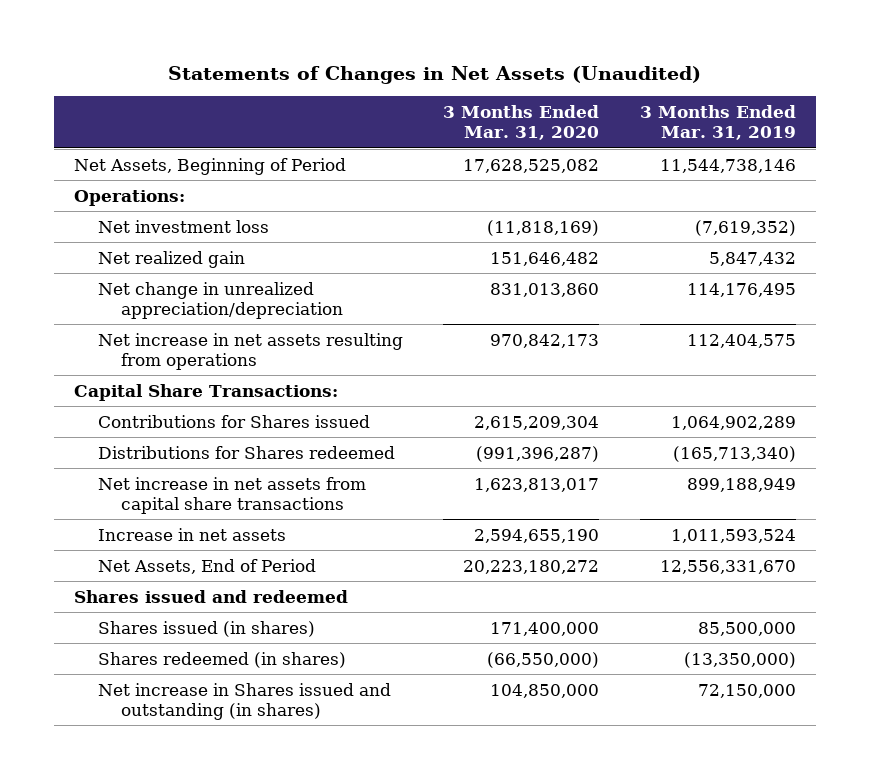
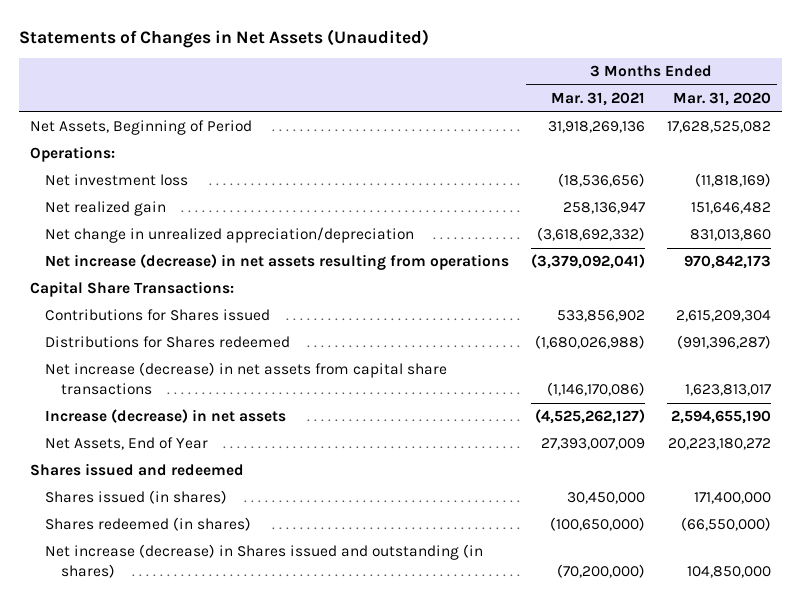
[639,105,796,141] 3 Months Ended Mar. 31, 2019 -> none
none -> [551,92,646,107] Mar. 31, 2021
[97,332,403,370] Net increase in net assets resulting from operations -> [45,254,510,271] Net increase (decrease) in net assets resulting from operations
[97,476,366,514] Net increase in net assets from capital share transactions -> [45,362,448,395] Net increase (decrease) in net assets from capital share transactions
[97,527,286,541] Increase in net assets -> [45,409,287,424] Increase (decrease) in net assets
[97,558,316,574] Net Assets, End of Period -> [45,437,209,451] Net Assets, End of Year
[97,682,391,720] Net increase in Shares issued and outstanding (in shares) -> [45,544,484,578] Net increase (decrease) in Shares issued and outstanding (in shares)

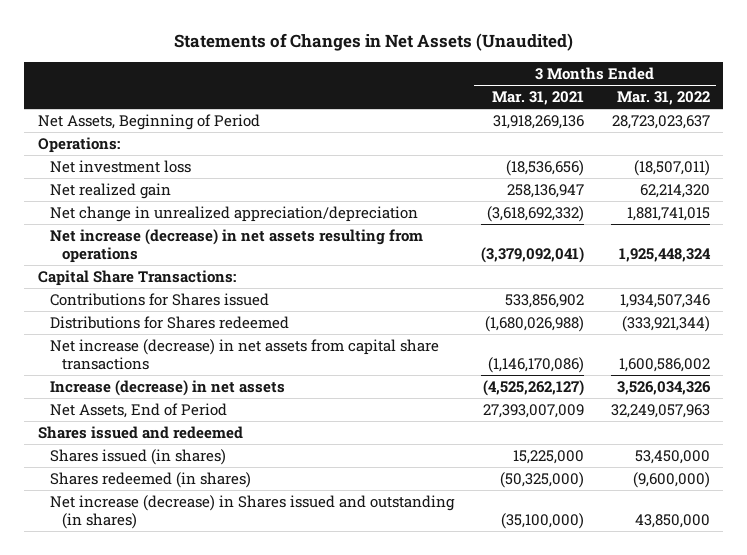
[673,92,772,107] Mar. 31, 2020 -> none
none -> [616,91,710,106] Mar. 31, 2022
[45,437,209,451] Net Assets, End of Year -> [49,402,227,418] Net Assets, End of Period
[567,492,646,505] 30,450,000 -> [512,449,584,464] 15,225,000
[550,517,646,532] (100,650,000) -> [499,471,584,488] (50,325,000)
[557,563,646,578] (70,200,000) -> [500,513,584,530] (35,100,000)

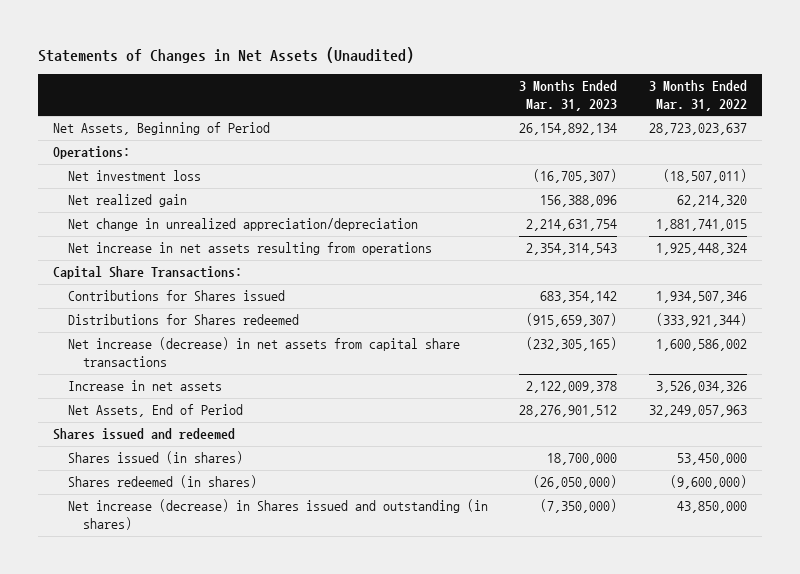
[491,91,584,106] Mar. 31, 2021 -> none
none -> [519,79,618,111] 3 Months Ended Mar. 31, 2023
[49,228,423,264] Net increase (decrease) in net assets resulting from operations -> [68,242,433,256] Net increase in net assets resulting from operations
[49,379,285,396] Increase (decrease) in net assets -> [68,380,223,392] Increase in net assets

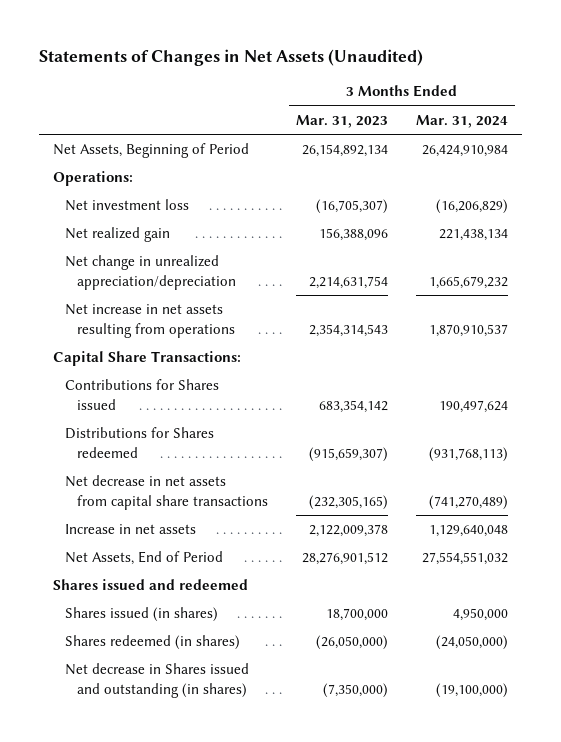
[648,79,747,111] 3 Months Ended Mar. 31, 2022 -> none
none -> [416,114,509,128] Mar. 31, 2024
[68,337,461,368] Net increase (decrease) in net assets from capital share transactions -> [64,475,268,510] Net decrease in net assets from capital share transactions
[68,499,489,531] Net increase (decrease) in Shares issued and outstanding (in shares) -> [64,663,249,698] Net decrease in Shares issued and outstanding (in shares)

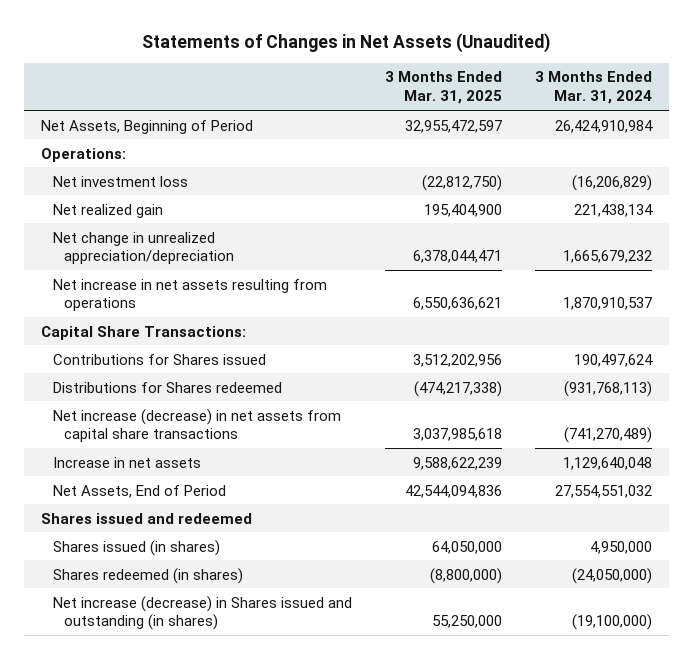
[295,114,388,128] Mar. 31, 2023 -> none
none -> [384,71,502,105] 3 Months Ended Mar. 31, 2025
[64,475,268,510] Net decrease in net assets from capital share transactions -> [52,408,341,443] Net increase (decrease) in net assets from capital share transactions
[64,663,249,698] Net decrease in Shares issued and outstanding (in shares) -> [52,595,352,631] Net increase (decrease) in Shares issued and outstanding (in shares)

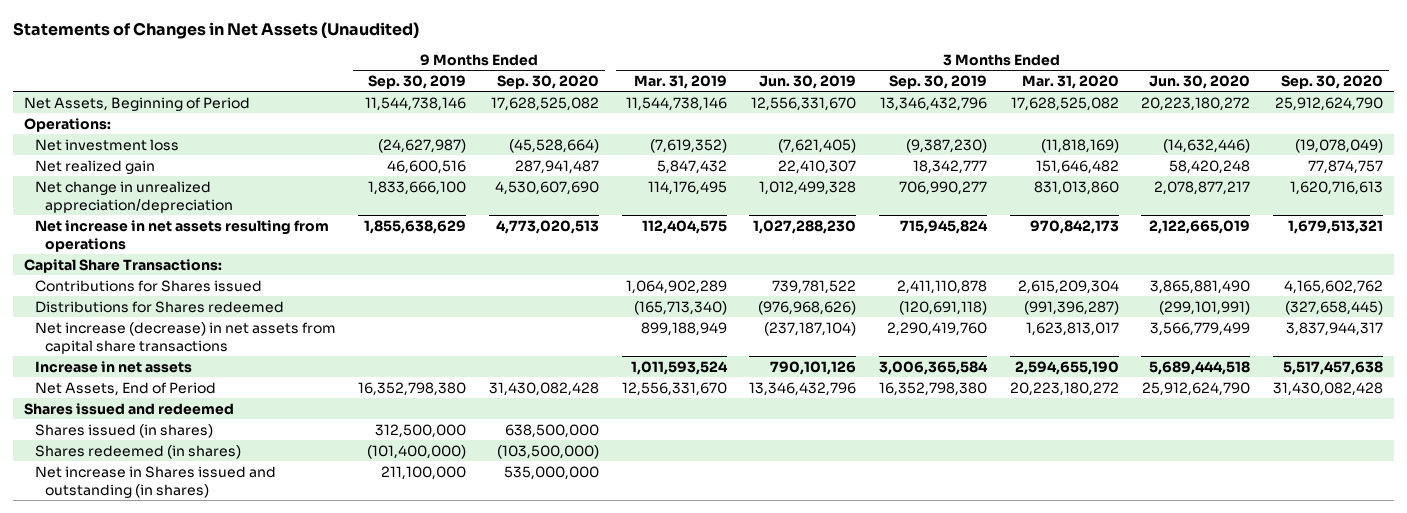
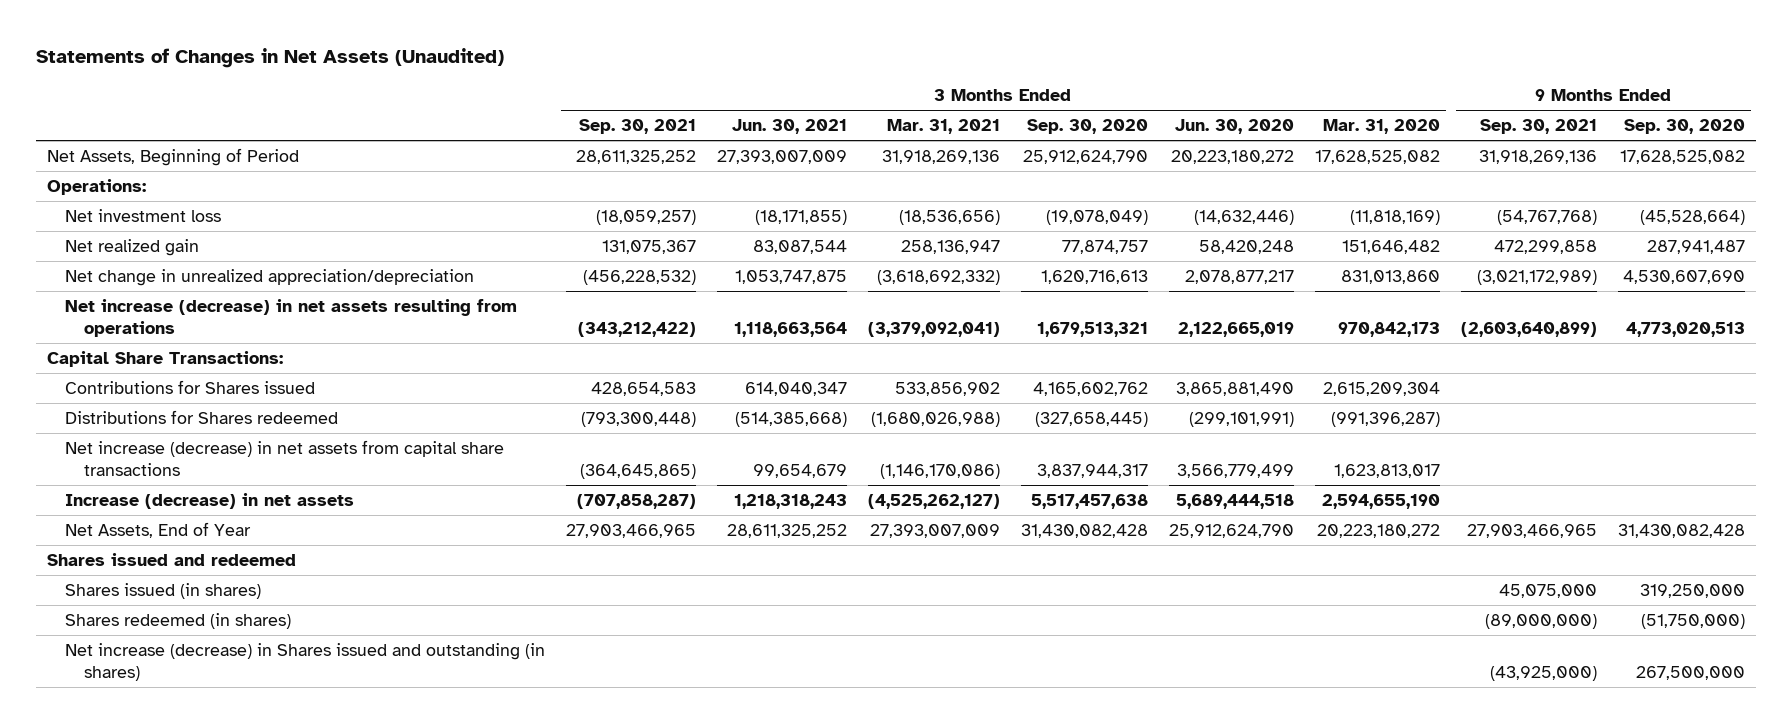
[368,74,467,89] Sep. 30, 2019 -> none
[633,74,727,89] Mar. 31, 2019 -> none
[759,74,857,89] Jun. 30, 2019 -> none
[888,74,987,89] Sep. 30, 2019 -> none
none -> [579,119,697,135] Sep. 30, 2021
none -> [732,119,848,135] Jun. 30, 2021
none -> [887,119,1001,135] Mar. 31, 2021
none -> [1480,119,1598,135] Sep. 30, 2021
[34,219,329,252] Net increase in net assets resulting from operations -> [65,298,518,337] Net increase (decrease) in net assets resulting from operations
[34,360,192,373] Increase in net assets -> [65,492,355,509] Increase (decrease) in net assets
[34,381,216,396] Net Assets, End of Period -> [65,521,252,538] Net Assets, End of Year
[504,423,599,438] 638,500,000 -> [1640,583,1746,598] 319,250,000
[496,444,599,459] (103,500,000) -> [1641,613,1746,629] (51,750,000)
[34,465,276,498] Net increase in Shares issued and outstanding (in shares) -> [65,642,546,681] Net increase (decrease) in Shares issued and outstanding (in shares)
[503,465,599,480] 535,000,000 -> [1636,665,1746,680] 267,500,000

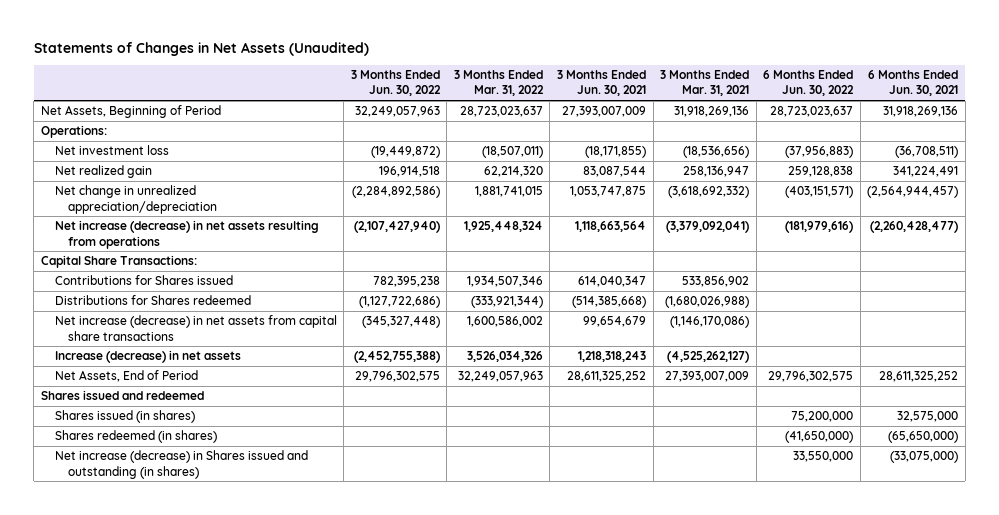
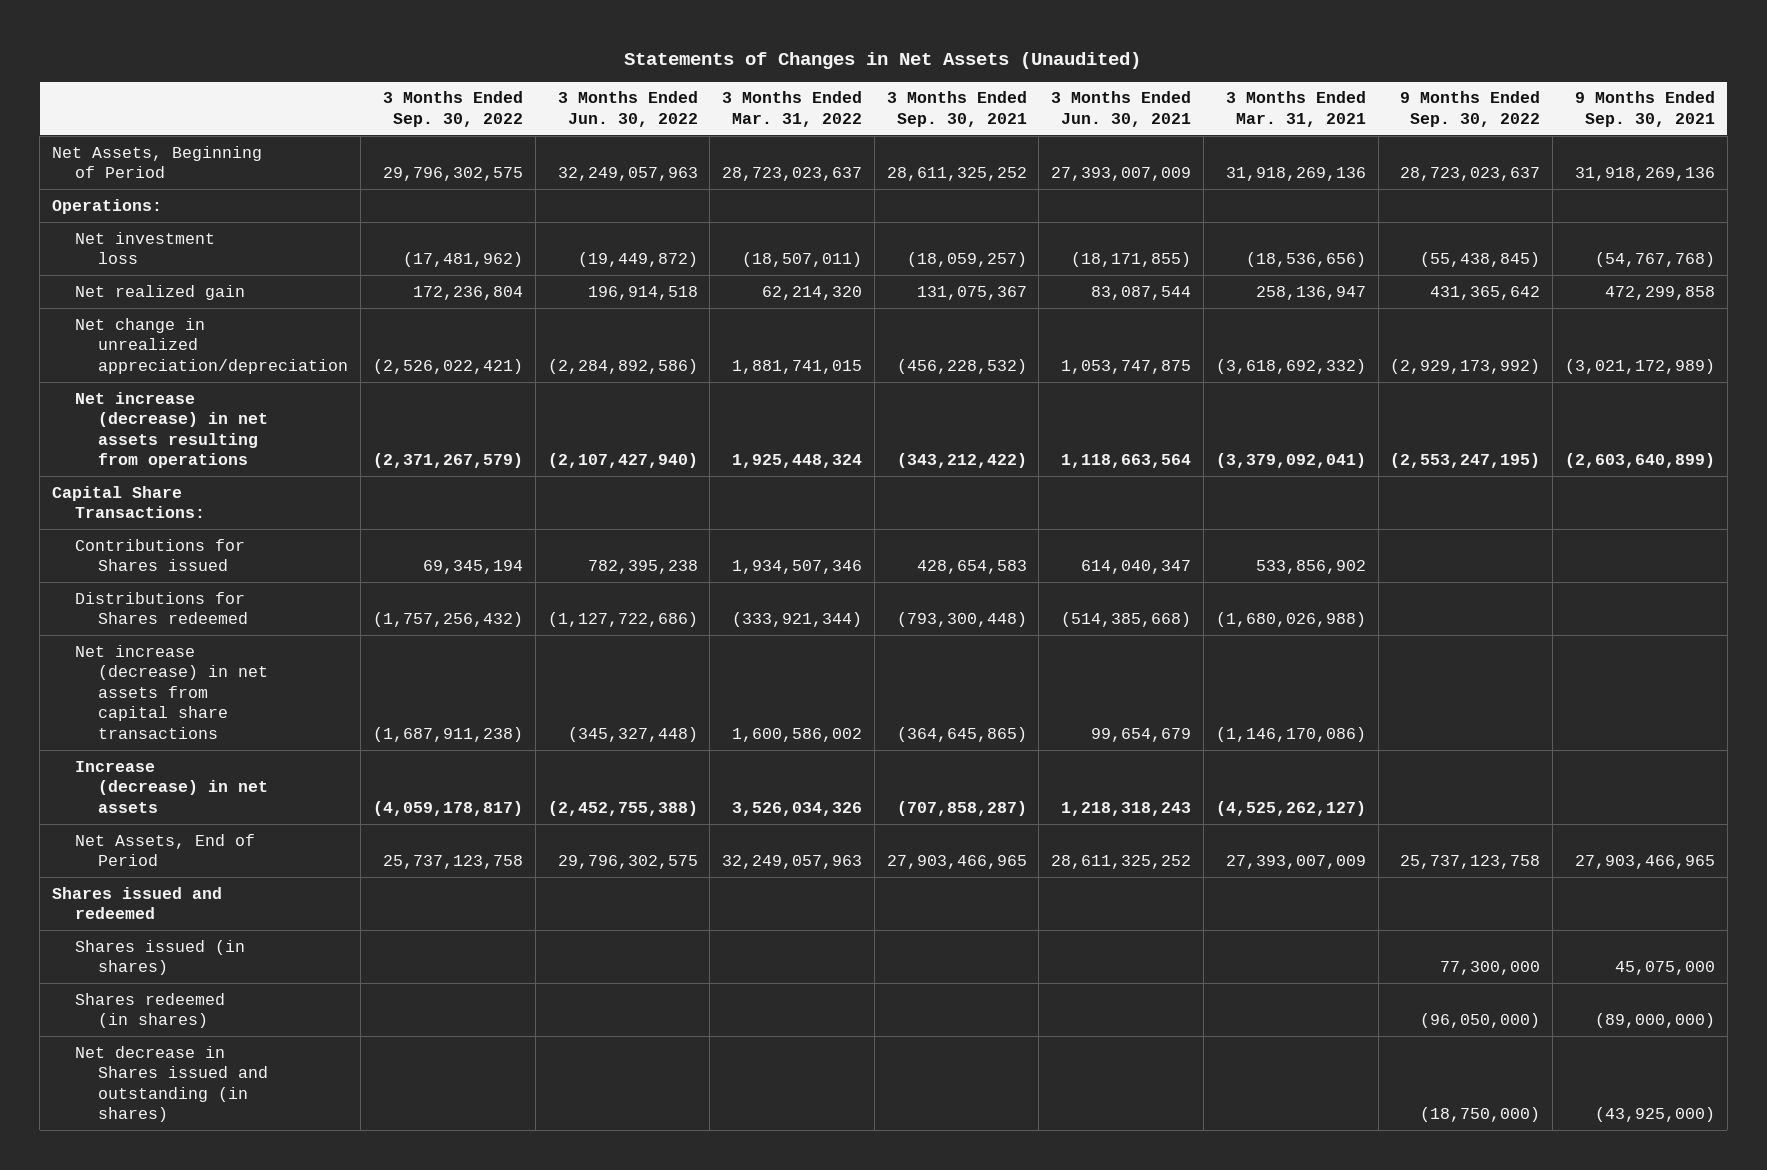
[763,70,855,97] 6 Months Ended Jun. 30, 2022 -> none
[868,70,959,97] 6 Months Ended Jun. 30, 2021 -> none
none -> [382,91,523,127] 3 Months Ended Sep. 30, 2022
none -> [886,91,1027,127] 3 Months Ended Sep. 30, 2021
none -> [1400,91,1541,127] 9 Months Ended Sep. 30, 2022
none -> [1574,91,1715,127] 9 Months Ended Sep. 30, 2021
[54,450,308,479] Net increase (decrease) in Shares issued and outstanding (in shares) -> [75,1045,269,1123] Net decrease in Shares issued and outstanding (in shares)

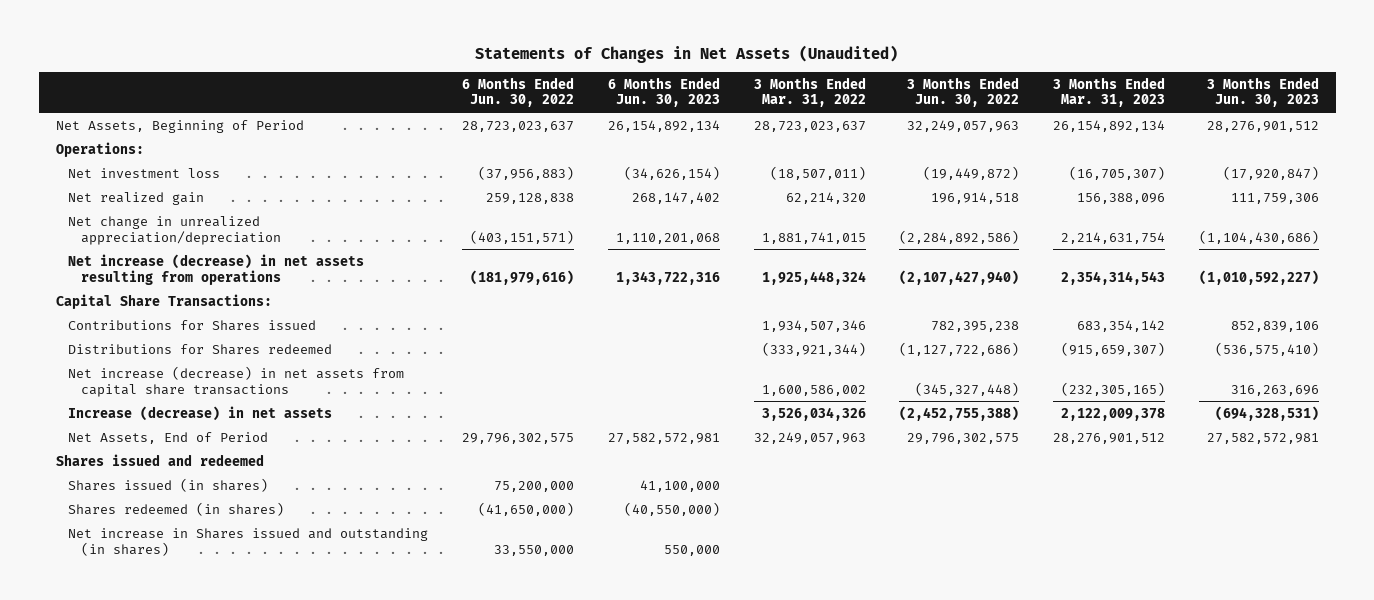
[382,91,523,127] 3 Months Ended Sep. 30, 2022 -> none
[886,91,1027,127] 3 Months Ended Sep. 30, 2021 -> none
[1051,91,1192,127] 3 Months Ended Jun. 30, 2021 -> none
[1225,91,1366,127] 3 Months Ended Mar. 31, 2021 -> none
[1400,91,1541,127] 9 Months Ended Sep. 30, 2022 -> none
[1574,91,1715,127] 9 Months Ended Sep. 30, 2021 -> none
none -> [462,76,575,108] 6 Months Ended Jun. 30, 2022
none -> [607,76,720,108] 6 Months Ended Jun. 30, 2023
none -> [1053,76,1166,108] 3 Months Ended Mar. 31, 2023
none -> [1206,76,1319,108] 3 Months Ended Jun. 30, 2023
[75,1045,269,1123] Net decrease in Shares issued and outstanding (in shares) -> [68,527,429,556] Net increase in Shares issued and outstanding (in shares)

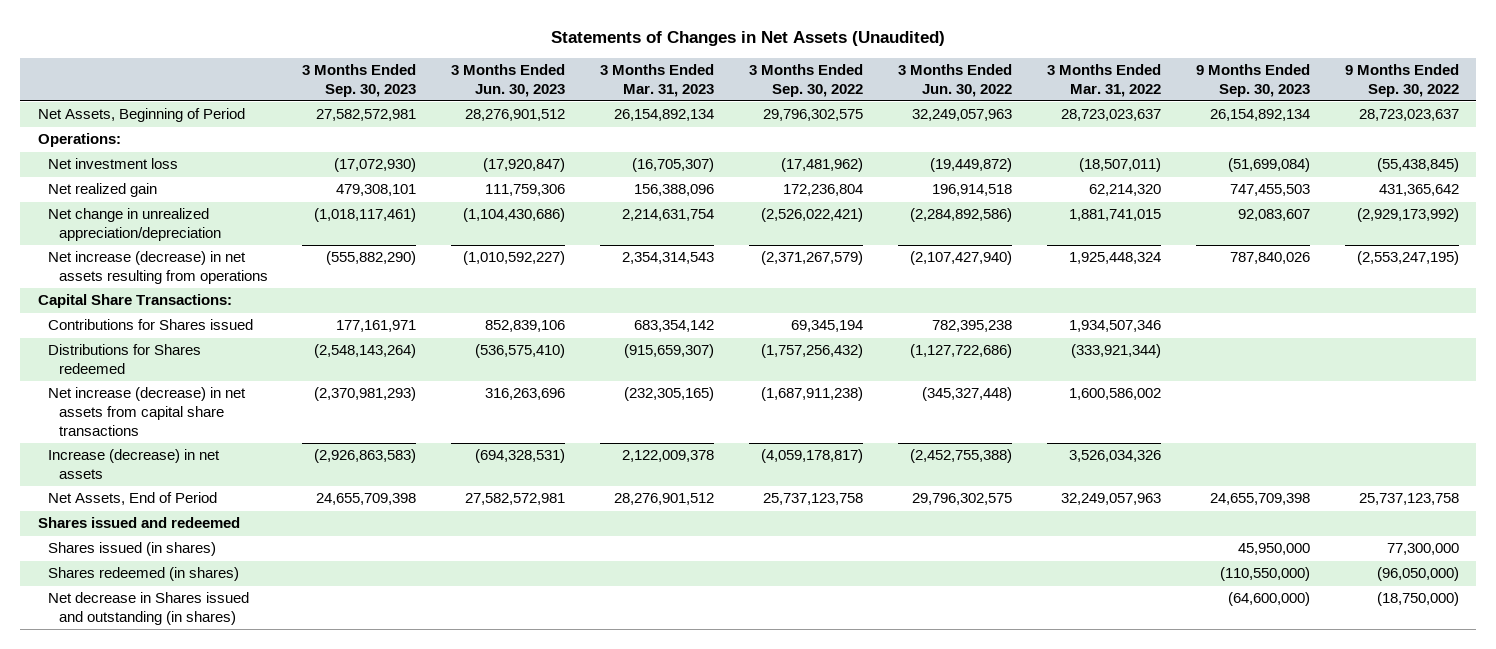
[462,76,575,108] 6 Months Ended Jun. 30, 2022 -> none
[607,76,720,108] 6 Months Ended Jun. 30, 2023 -> none
none -> [302,64,417,97] 3 Months Ended Sep. 30, 2023
none -> [749,64,864,97] 3 Months Ended Sep. 30, 2022
none -> [1195,64,1310,97] 9 Months Ended Sep. 30, 2023
none -> [1344,64,1459,97] 9 Months Ended Sep. 30, 2022
[68,527,429,556] Net increase in Shares issued and outstanding (in shares) -> [48,592,250,626] Net decrease in Shares issued and outstanding (in shares)

